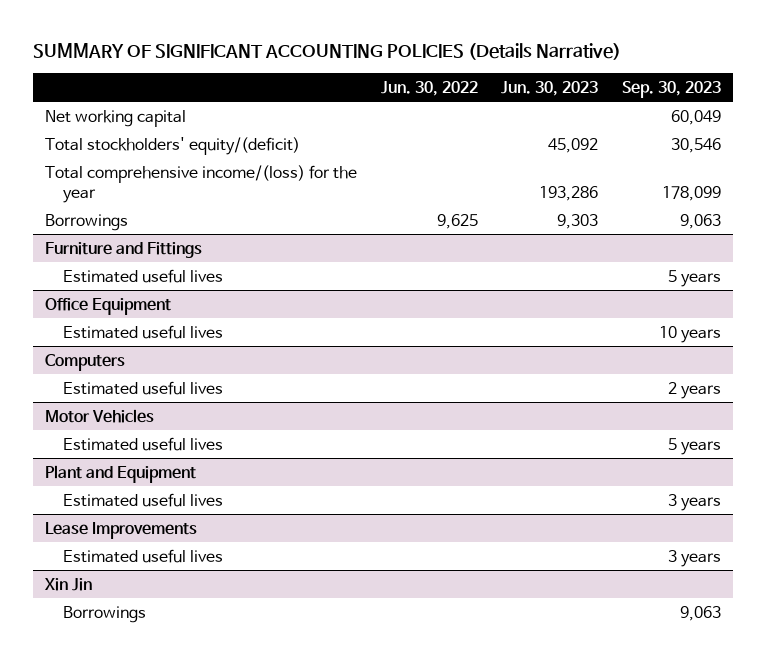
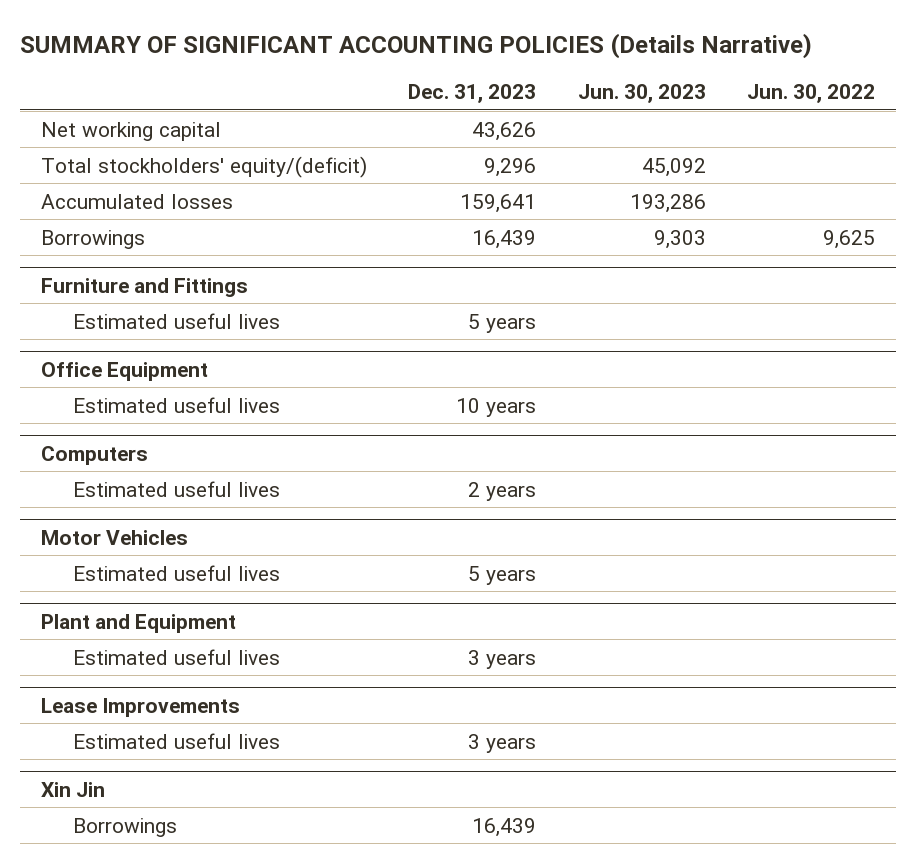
[622,80,722,98] Sep. 30, 2023 -> none
none -> [408,84,537,104] Dec. 31, 2023
[45,164,358,203] Total comprehensive income/(loss) for the year -> [40,193,233,209] Accumulated losses

